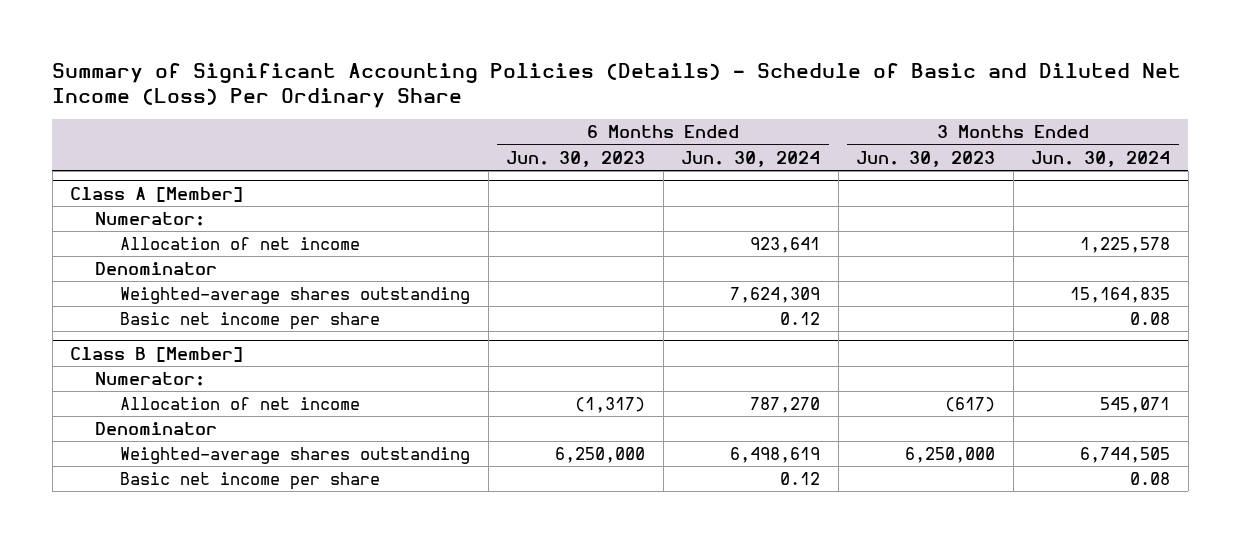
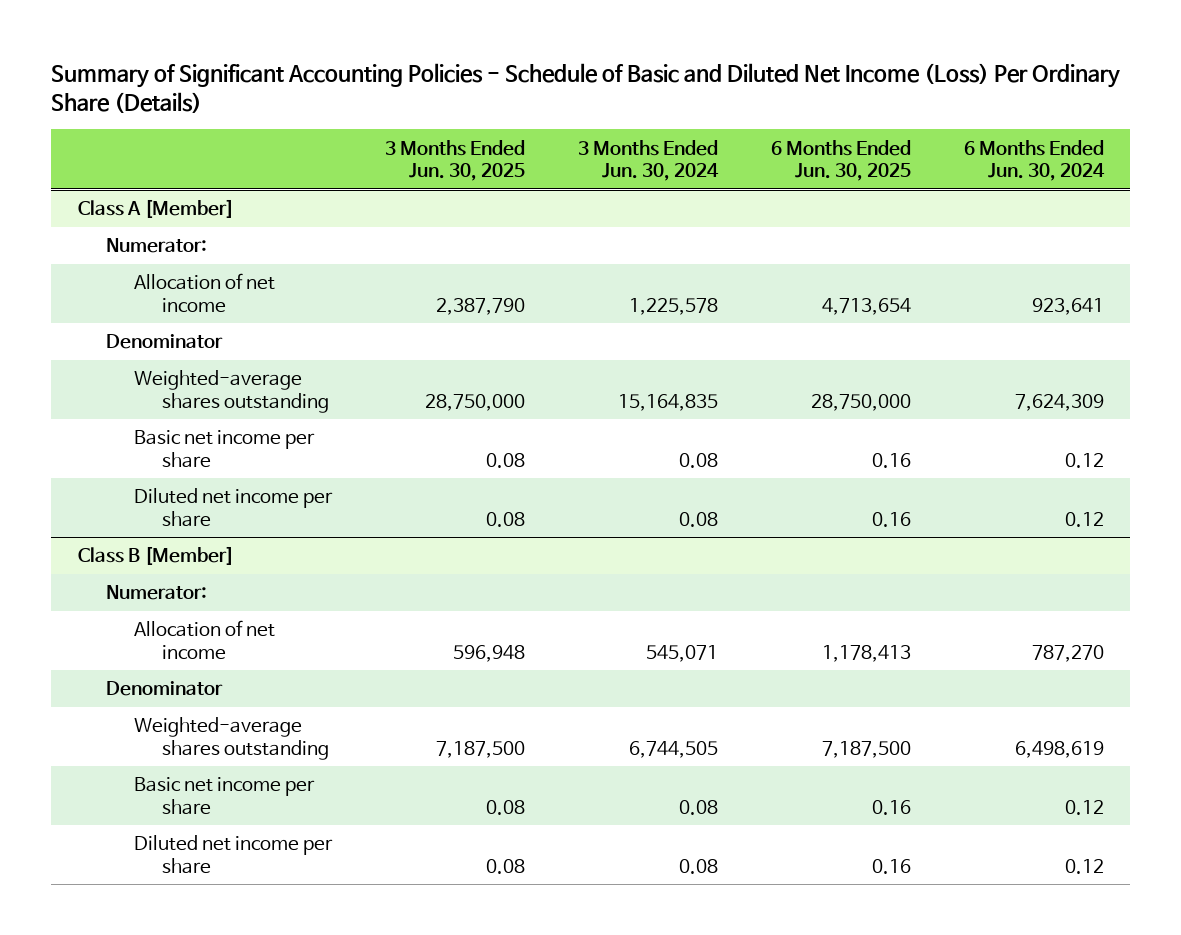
[52,62,1182,109] Summary of Significant Accounting Policies (Details) - Schedule of Basic and Diluted Net Income (Loss) Per Ordinary Share -> [51,62,1121,114] Summary of Significant Accounting Policies - Schedule of Basic and Diluted Net Income (Loss) Per Ordinary Share (Details)
[506,150,646,167] Jun. 30, 2023 -> none
[856,150,996,167] Jun. 30, 2023 -> none
none -> [385,139,526,182] 3 Months Ended Jun. 30, 2025
none -> [770,139,911,182] 6 Months Ended Jun. 30, 2025
none -> [134,488,334,527] Diluted net income per share
none -> [134,835,334,874] Diluted net income per share

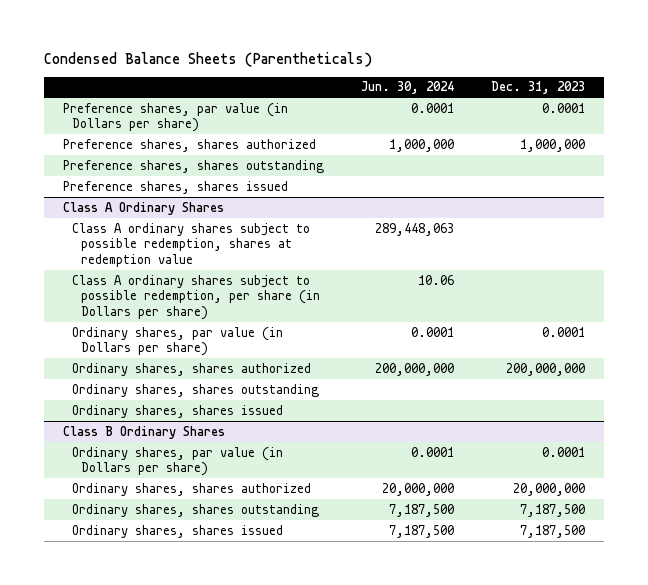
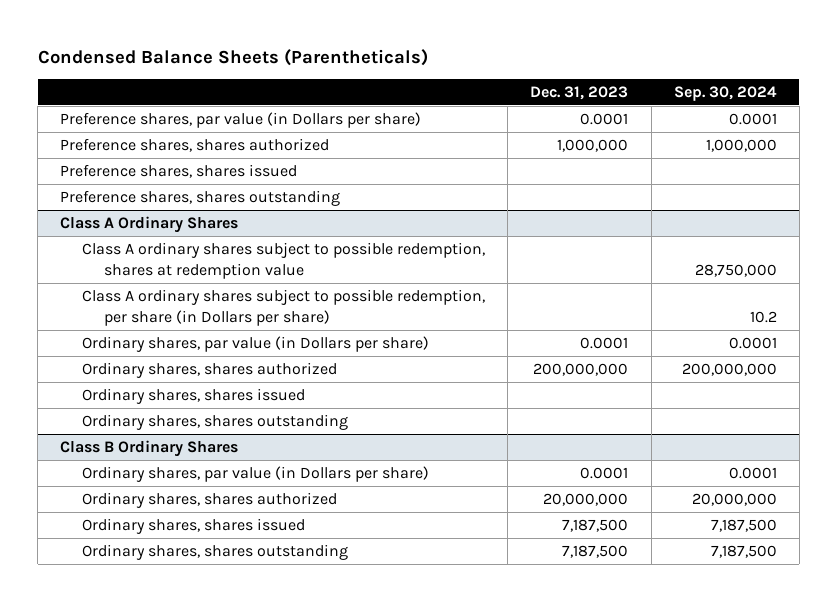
[360,81,454,95] Jun. 30, 2024 -> none
none -> [673,85,777,101] Sep. 30, 2024
[62,159,324,173] Preference shares, shares outstanding -> [60,190,341,207] Preference shares, shares outstanding
[71,383,319,397] Ordinary shares, shares outstanding -> [82,414,349,431] Ordinary shares, shares outstanding
[71,503,319,517] Ordinary shares, shares outstanding -> [82,544,349,561] Ordinary shares, shares outstanding

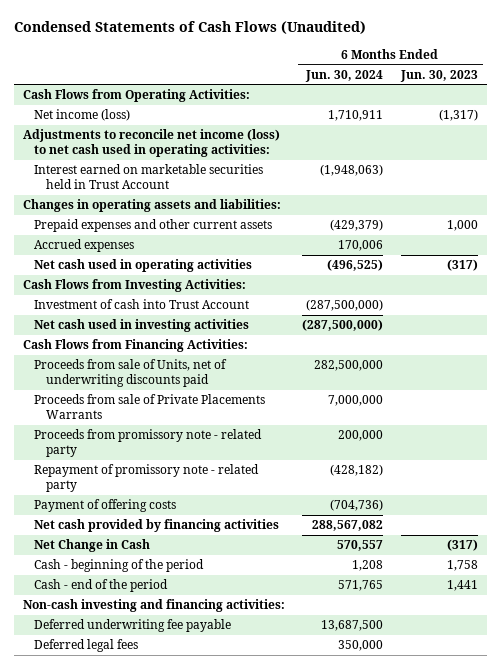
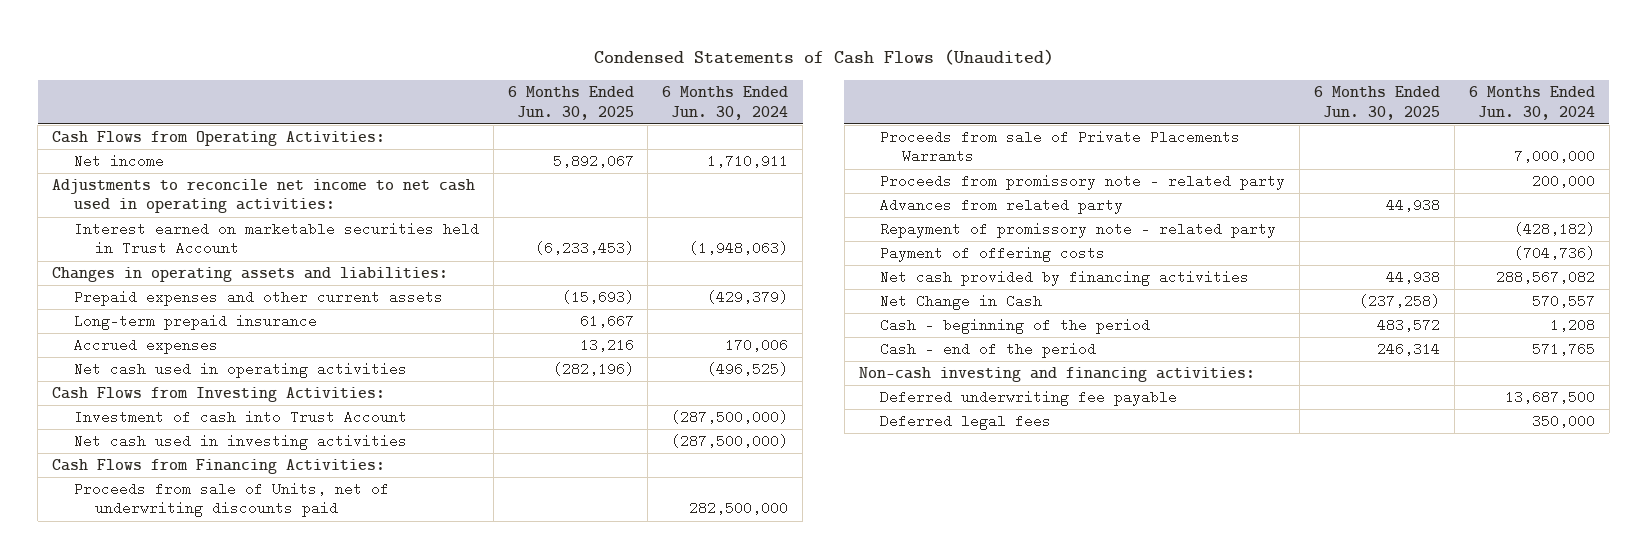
[400,69,479,82] Jun. 30, 2023 -> none
none -> [507,86,634,120] 6 Months Ended Jun. 30, 2025
[34,109,131,122] Net income (loss) -> [73,154,164,169] Net income
[22,129,280,158] Adjustments to reconcile net income (loss) to net cash used in operating activities: -> [52,179,476,214] Adjustments to reconcile net income to net cash used in operating activities:
none -> [73,314,317,331] Long-term prepaid insurance
none -> [880,198,1124,215] Advances from related party

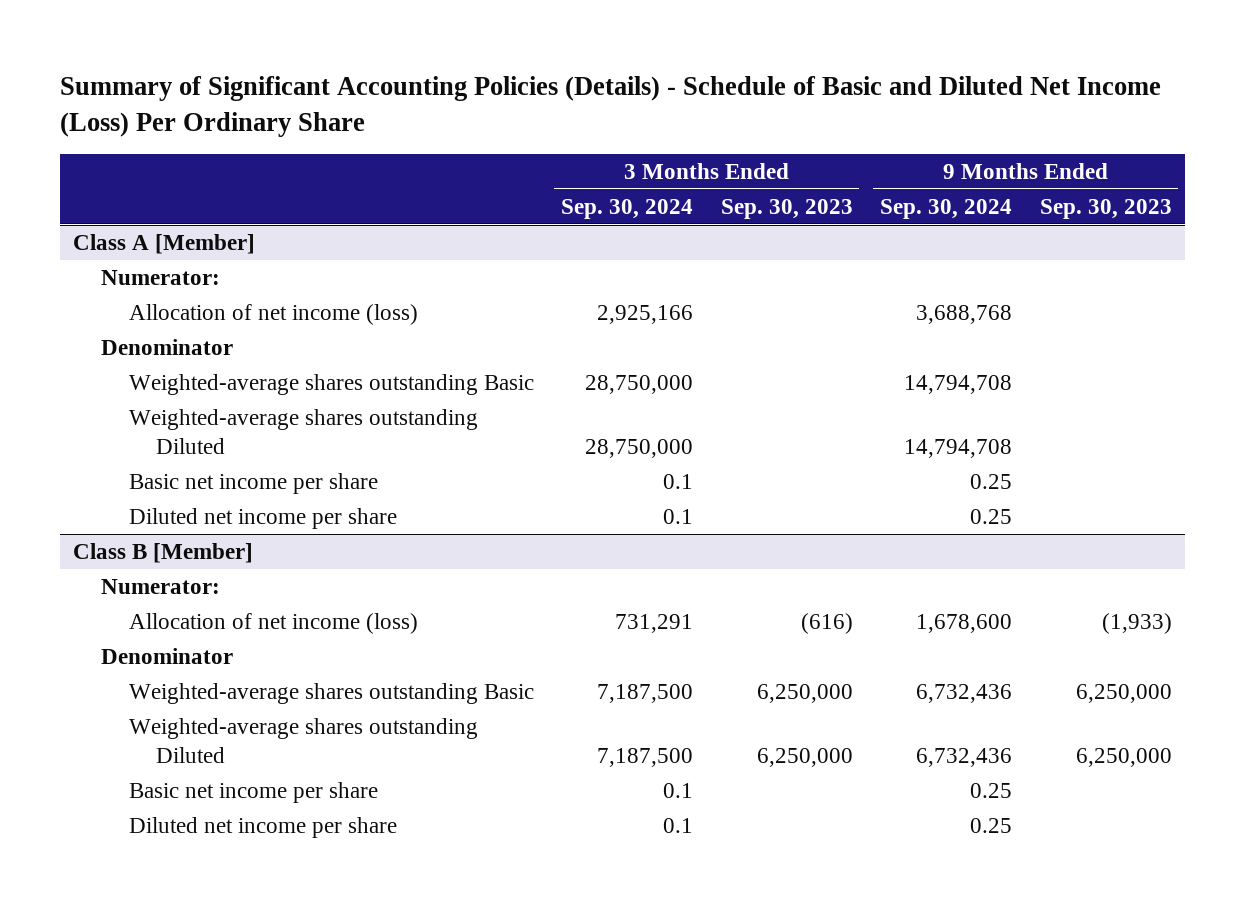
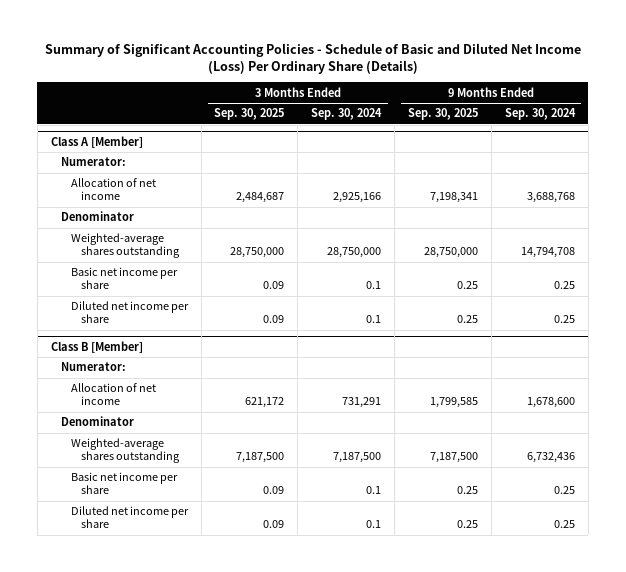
[59,76,1161,138] Summary of Significant Accounting Policies (Details) - Schedule of Basic and Diluted Net Income (Loss) Per Ordinary Share -> [44,43,581,75] Summary of Significant Accounting Policies - Schedule of Basic and Diluted Net Income (Loss) Per Ordinary Share (Details)
[720,198,853,219] Sep. 30, 2023 -> none
[1039,198,1172,219] Sep. 30, 2023 -> none
none -> [214,108,285,121] Sep. 30, 2025
none -> [407,108,478,121] Sep. 30, 2025
[128,303,418,325] Allocation of net income (loss) -> [70,178,156,201] Allocation of net income
[128,408,478,454] Weighted-average shares outstanding Diluted -> none
[128,373,534,395] Weighted-average shares outstanding Basic -> [70,233,180,259] Weighted-average shares outstanding
[128,612,418,634] Allocation of net income (loss) -> [70,383,156,406] Allocation of net income
[128,717,478,763] Weighted-average shares outstanding Diluted -> none
[128,682,534,704] Weighted-average shares outstanding Basic -> [70,438,180,464] Weighted-average shares outstanding

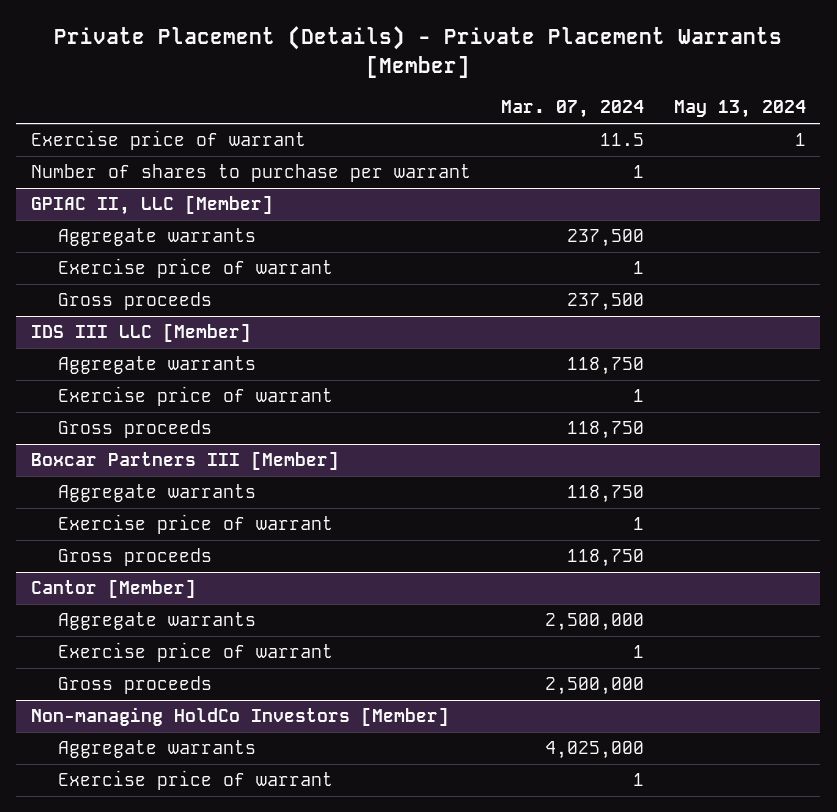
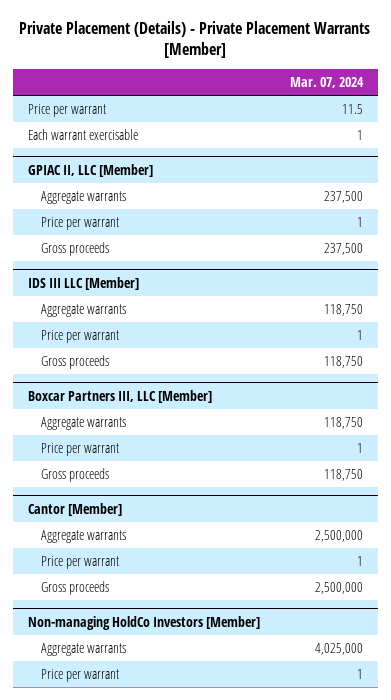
[673,100,806,119] May 13, 2024 -> none
[31,130,307,151] Exercise price of warrant -> [27,104,106,118] Price per warrant
[31,164,472,183] Number of shares to purchase per warrant -> [27,129,138,141] Each warrant exercisable
[57,258,333,279] Exercise price of warrant -> [41,217,120,231] Price per warrant
[57,386,333,407] Exercise price of warrant -> [41,330,120,344] Price per warrant
[31,451,340,471] Boxcar Partners III [Member] -> [27,389,212,403] Boxcar Partners III, LLC [Member]
[57,514,333,535] Exercise price of warrant -> [41,443,120,457] Price per warrant
[57,642,333,663] Exercise price of warrant -> [41,556,120,570] Price per warrant
[57,770,333,791] Exercise price of warrant -> [41,669,120,683] Price per warrant

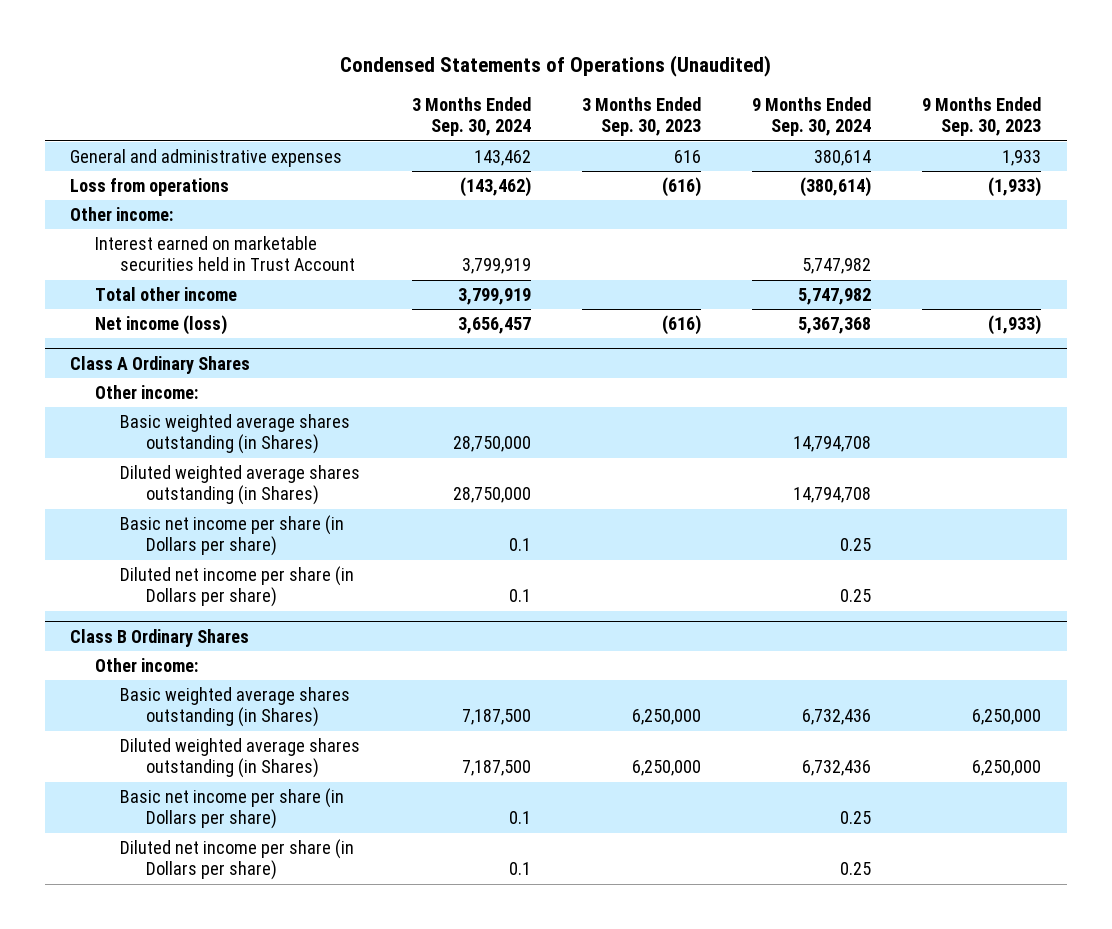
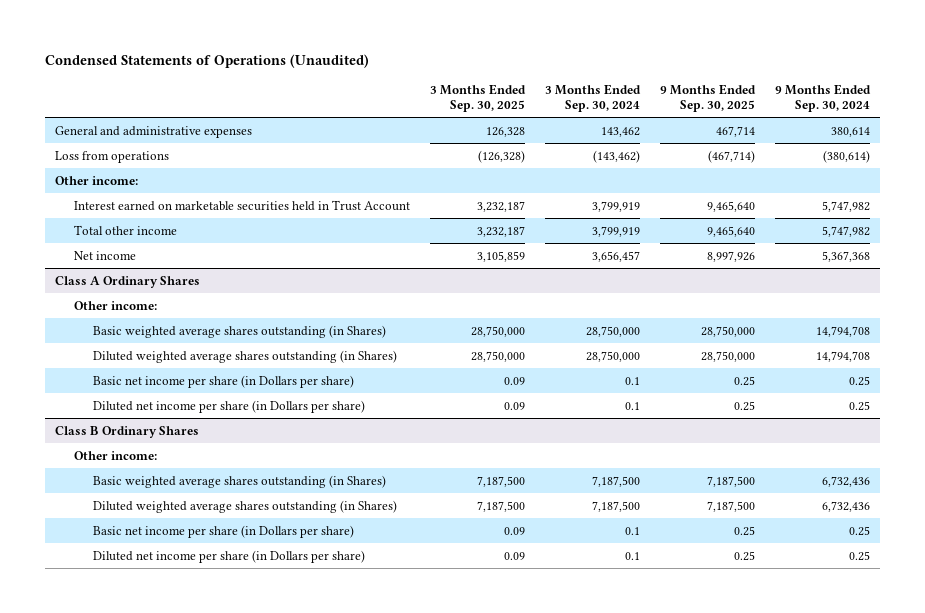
[581,97,701,137] 3 Months Ended Sep. 30, 2023 -> none
[922,97,1042,137] 9 Months Ended Sep. 30, 2023 -> none
none -> [429,83,526,113] 3 Months Ended Sep. 30, 2025
none -> [659,83,756,113] 9 Months Ended Sep. 30, 2025
[95,314,228,335] Net income (loss) -> [73,250,136,260] Net income

